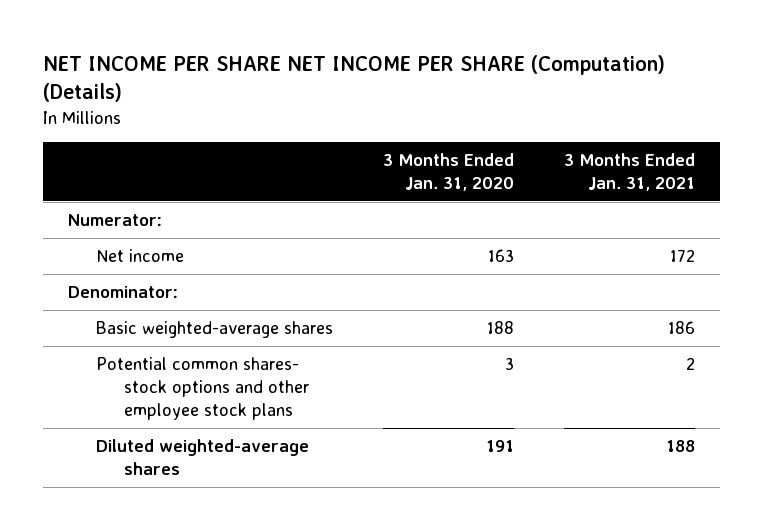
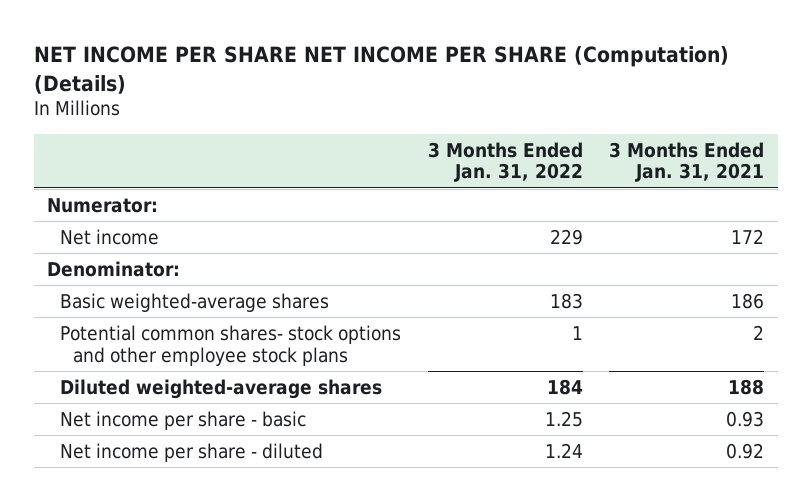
[383,153,515,192] 3 Months Ended Jan. 31, 2020 -> none
none -> [427,141,583,183] 3 Months Ended Jan. 31, 2022
none -> [60,410,307,430] Net income per share - basic
none -> [60,442,324,462] Net income per share - diluted

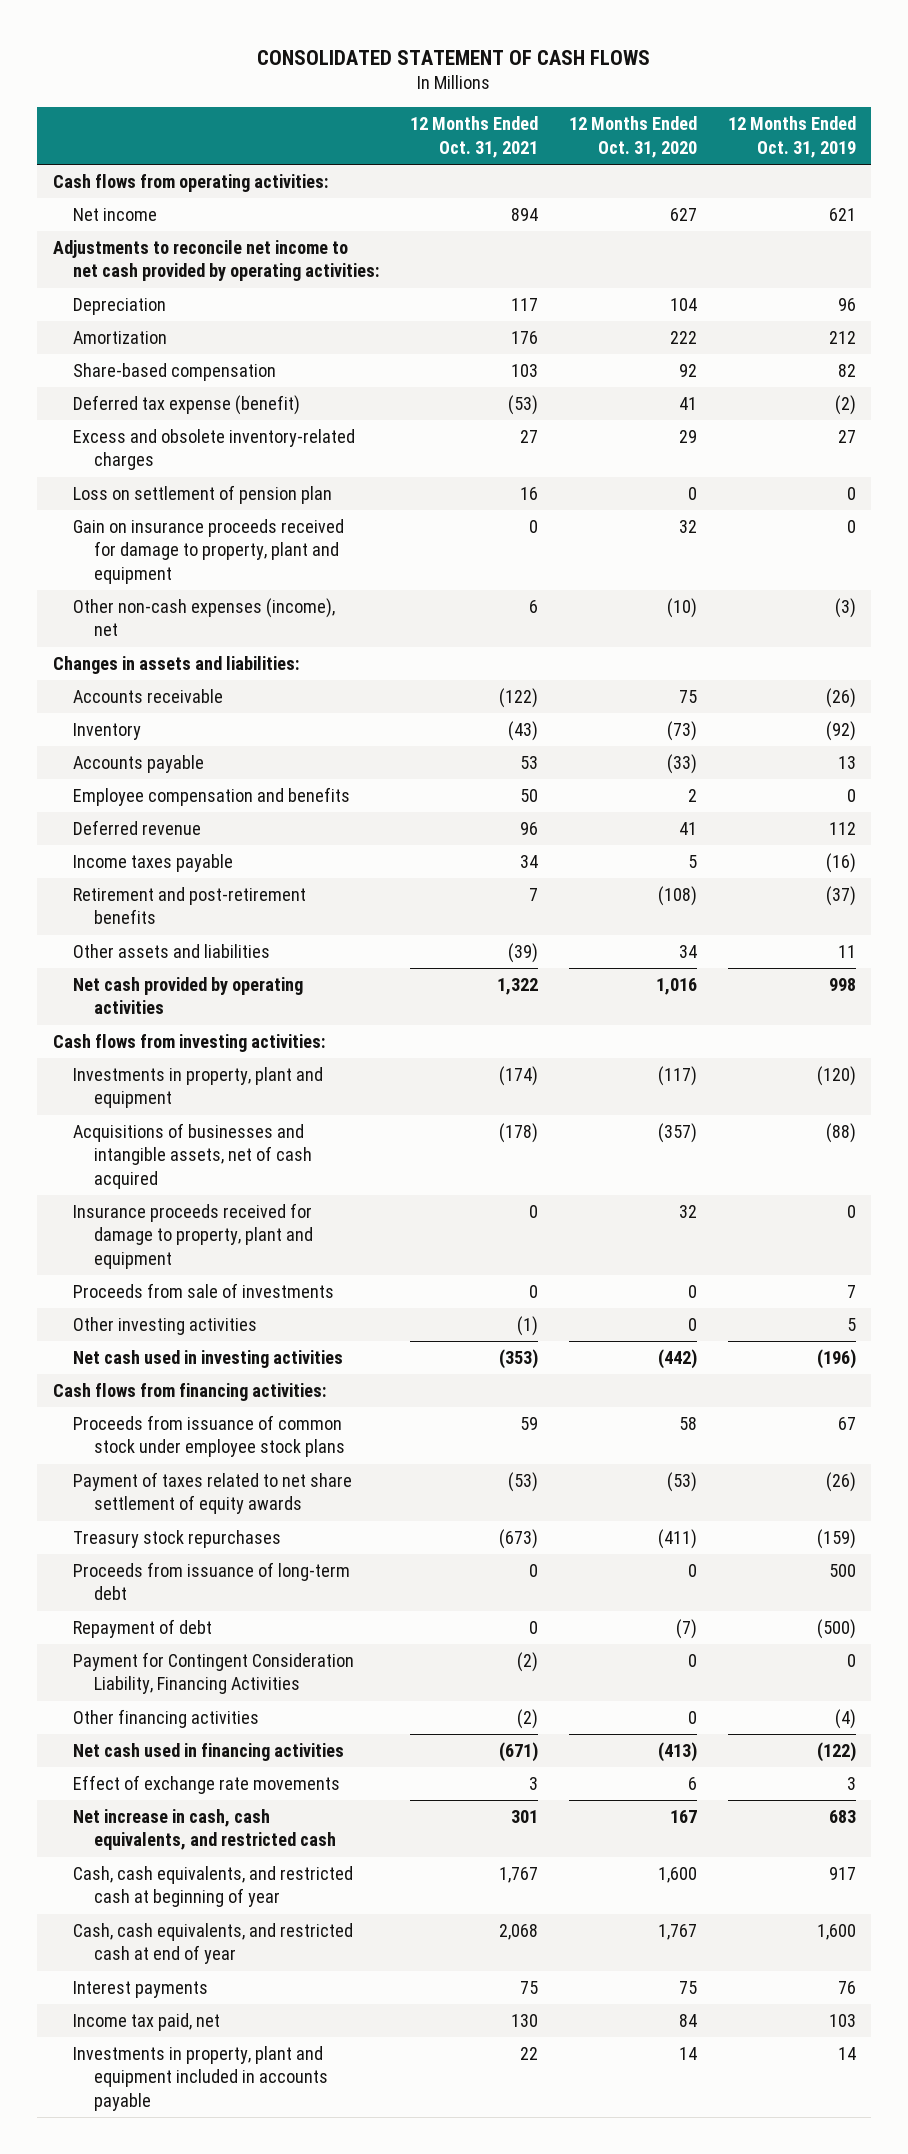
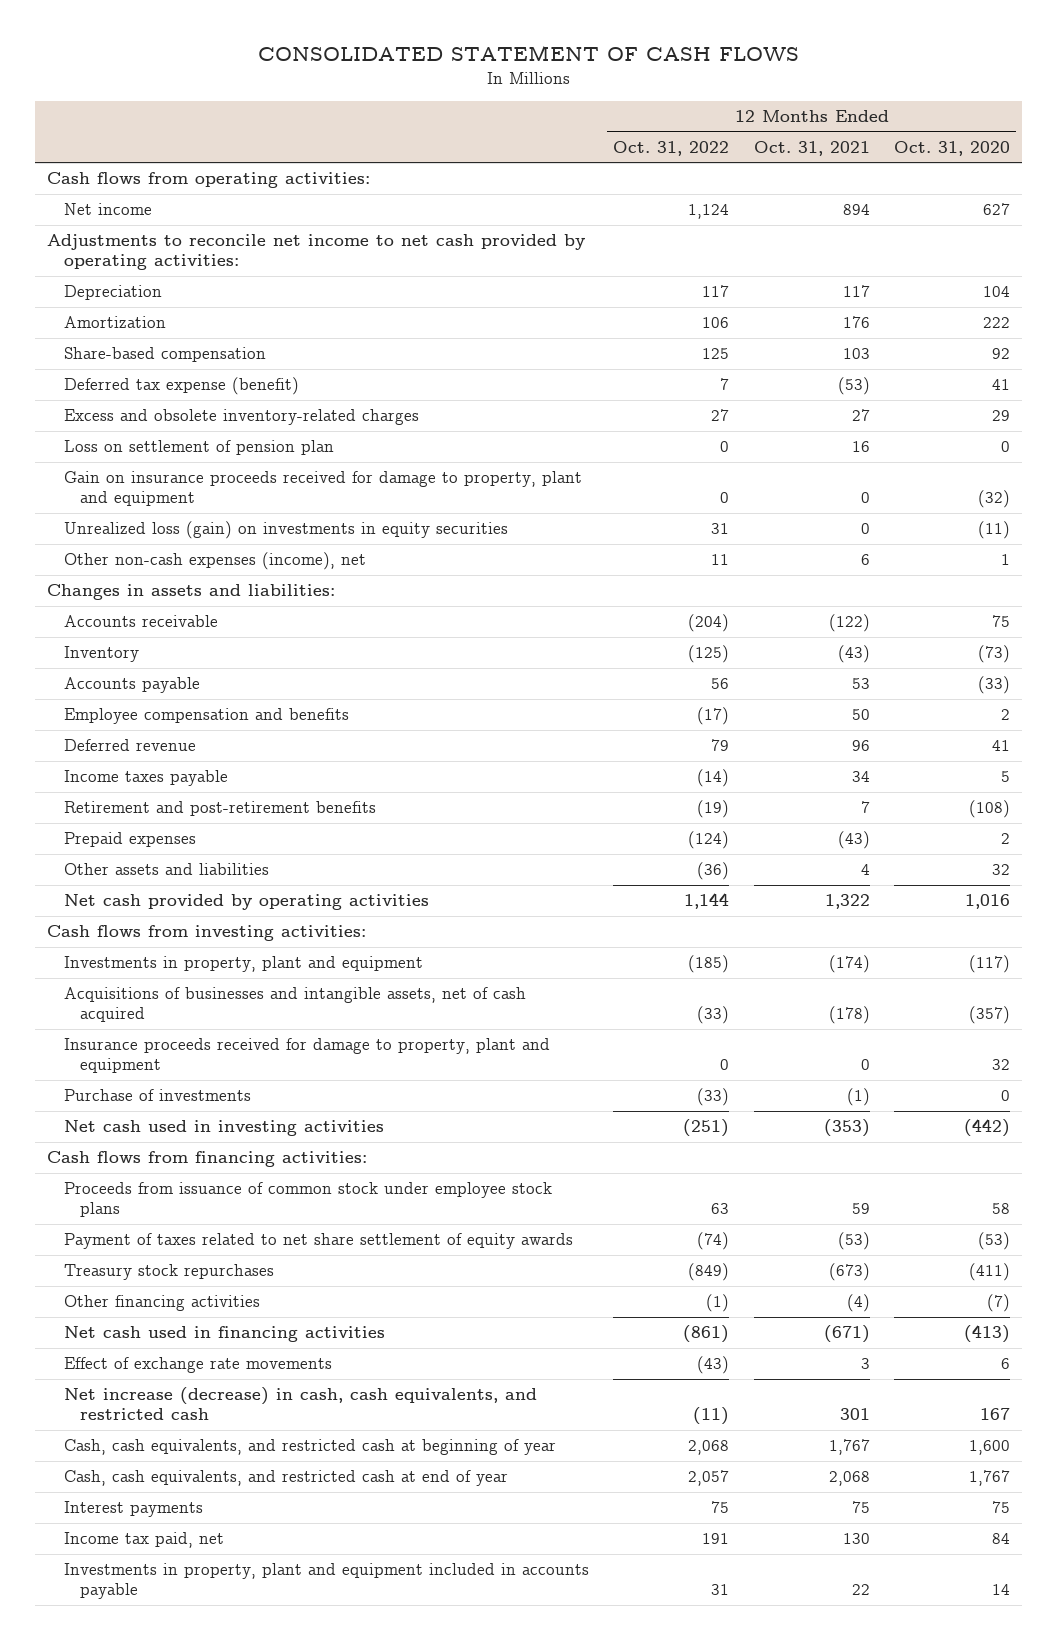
[727,116,856,158] 12 Months Ended Oct. 31, 2019 -> none
none -> [613,140,730,156] Oct. 31, 2022
[678,520,697,534] 32 -> [978,490,1011,509] (32)
none -> [63,521,508,540] Unrealized loss (gain) on investments in equity securities
[666,598,697,619] (10) -> [1001,554,1011,566] 1
none -> [63,832,196,848] Prepaid expenses
[508,943,539,964] (39) -> [860,864,870,876] 4
[678,945,697,959] 34 -> [992,864,1011,876] 32
[73,1283,335,1299] Proceeds from sale of investments -> none
[73,1317,258,1336] Other investing activities -> none
none -> [63,1089,251,1102] Purchase of investments
[73,1562,351,1601] Proceeds from issuance of long-term debt -> none
[73,1619,213,1639] Repayment of debt -> none
[73,1652,355,1695] Payment for Contingent Consideration Liability, Financing Activities -> none
[517,1709,539,1730] (2) -> [846,1294,870,1313] (4)
[687,1711,697,1725] 0 -> [987,1294,1011,1313] (7)
[73,1809,337,1851] Net increase in cash, cash equivalents, and restricted cash -> [63,1387,537,1421] Net increase (decrease) in cash, cash equivalents, and restricted cash

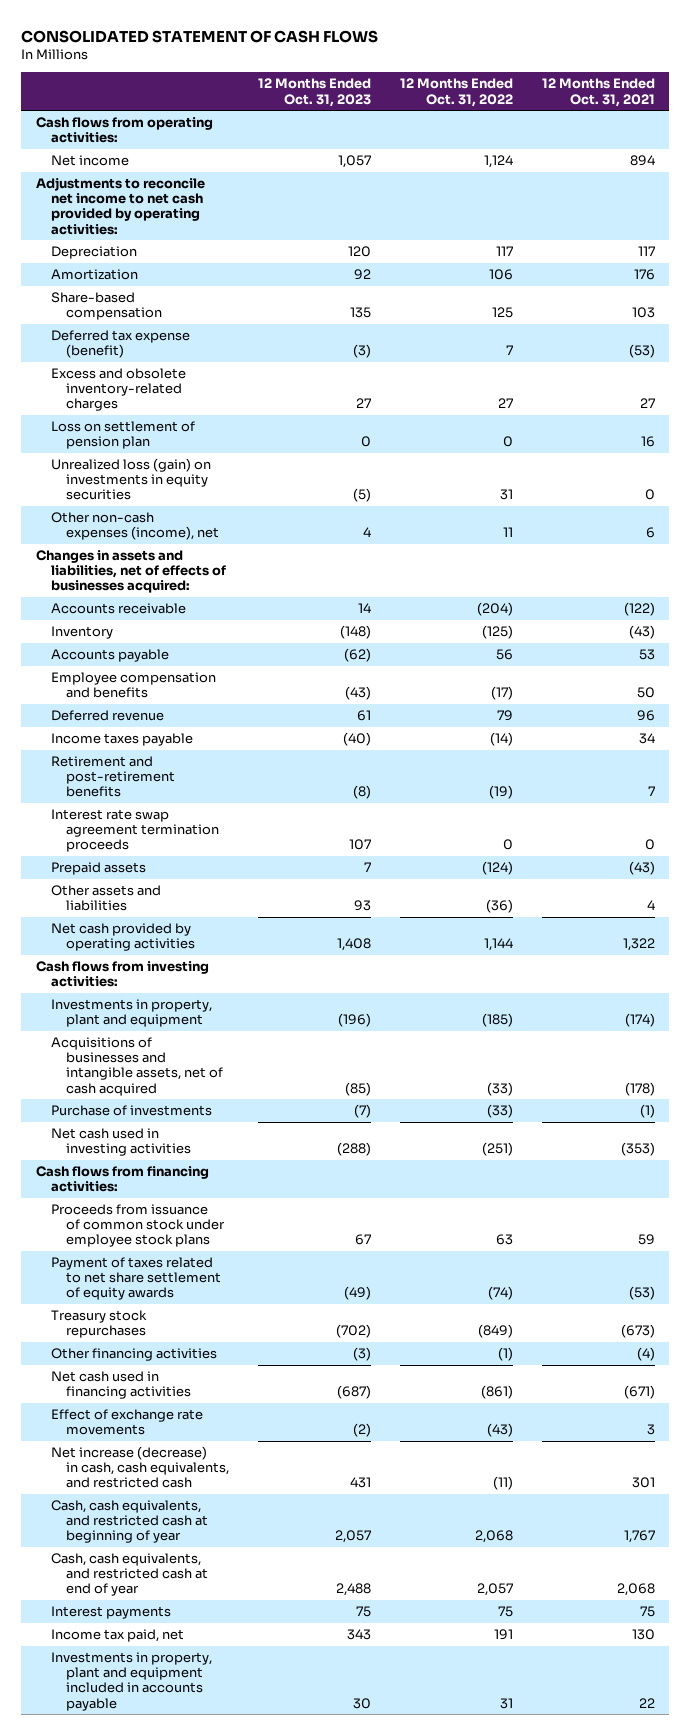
[894,140,1011,156] Oct. 31, 2020 -> none
none -> [257,78,371,107] 12 Months Ended Oct. 31, 2023
[63,471,582,507] Gain on insurance proceeds received for damage to property, plant and equipment -> none
[47,584,336,601] Changes in assets and liabilities: -> [35,550,226,594] Changes in assets and liabilities, net of effects of businesses acquired:
none -> [50,809,219,853] Interest rate swap agreement termination proceeds
[63,832,196,848] Prepaid expenses -> [50,862,146,876] Prepaid assets
[63,1038,550,1074] Insurance proceeds received for damage to property, plant and equipment -> none

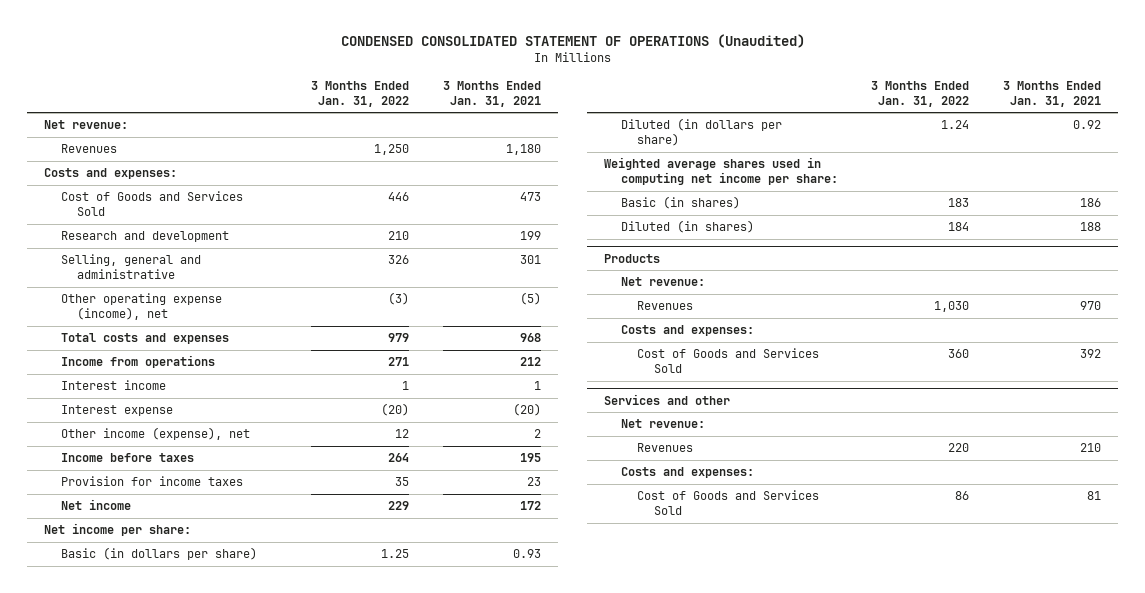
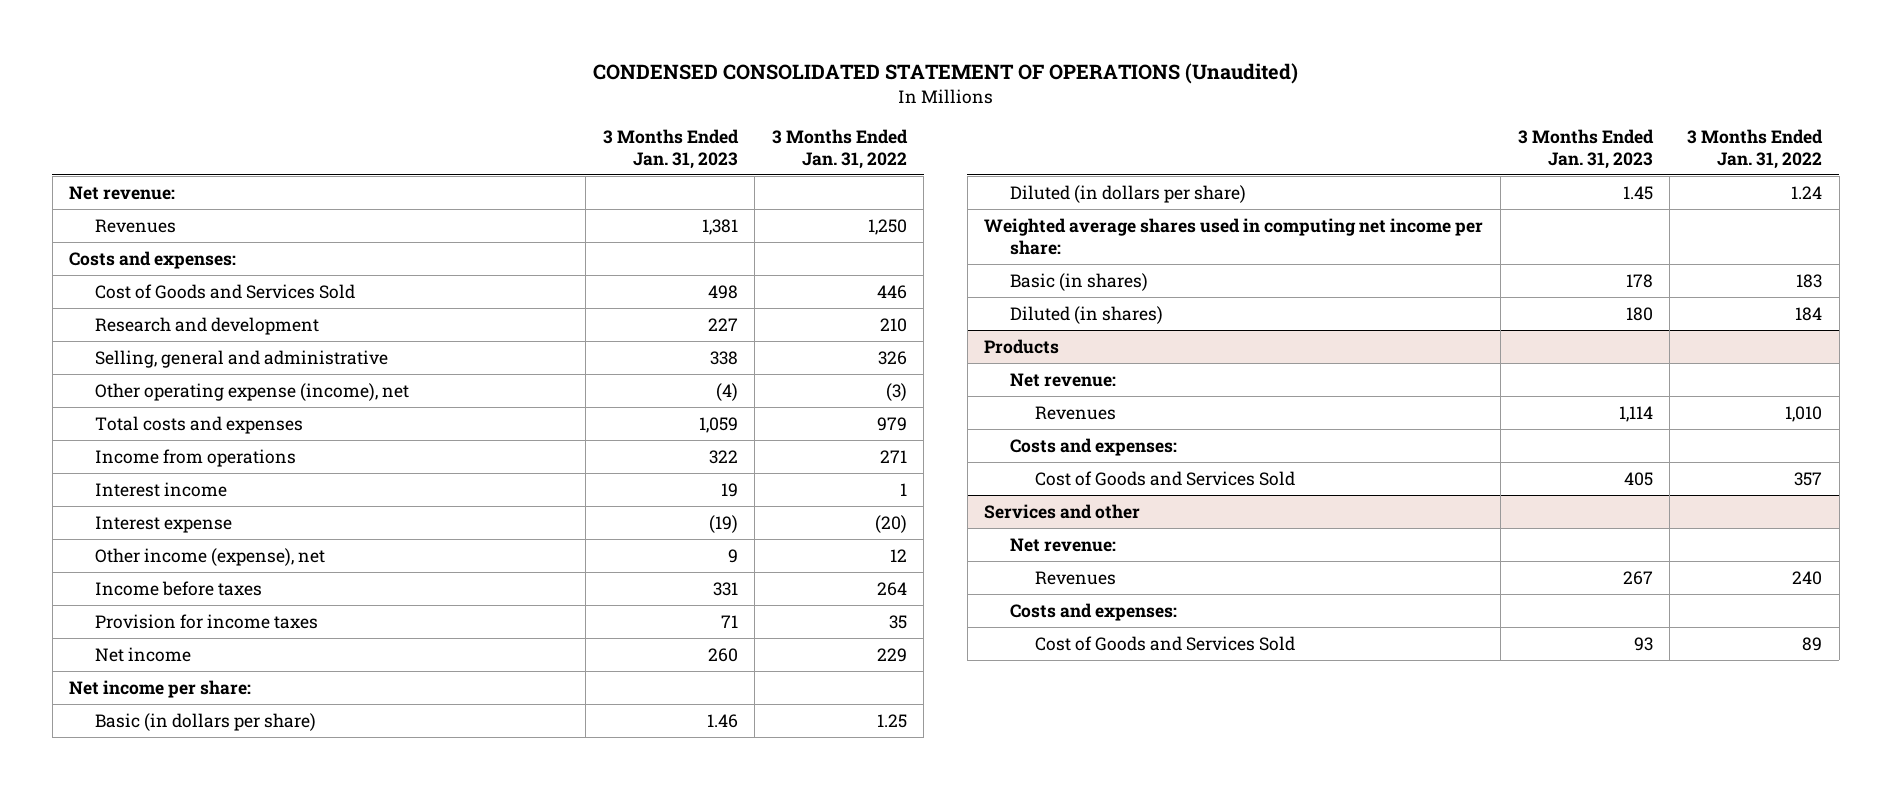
[443,80,542,107] 3 Months Ended Jan. 31, 2021 -> none
none -> [602,128,739,169] 3 Months Ended Jan. 31, 2023
[934,301,970,313] 1,030 -> [1784,405,1822,422] 1,010
[948,349,970,359] 360 -> [1793,471,1822,486] 357
[948,443,970,453] 220 -> [1791,570,1822,585] 240
[955,491,970,501] 86 -> [1801,636,1822,651] 89

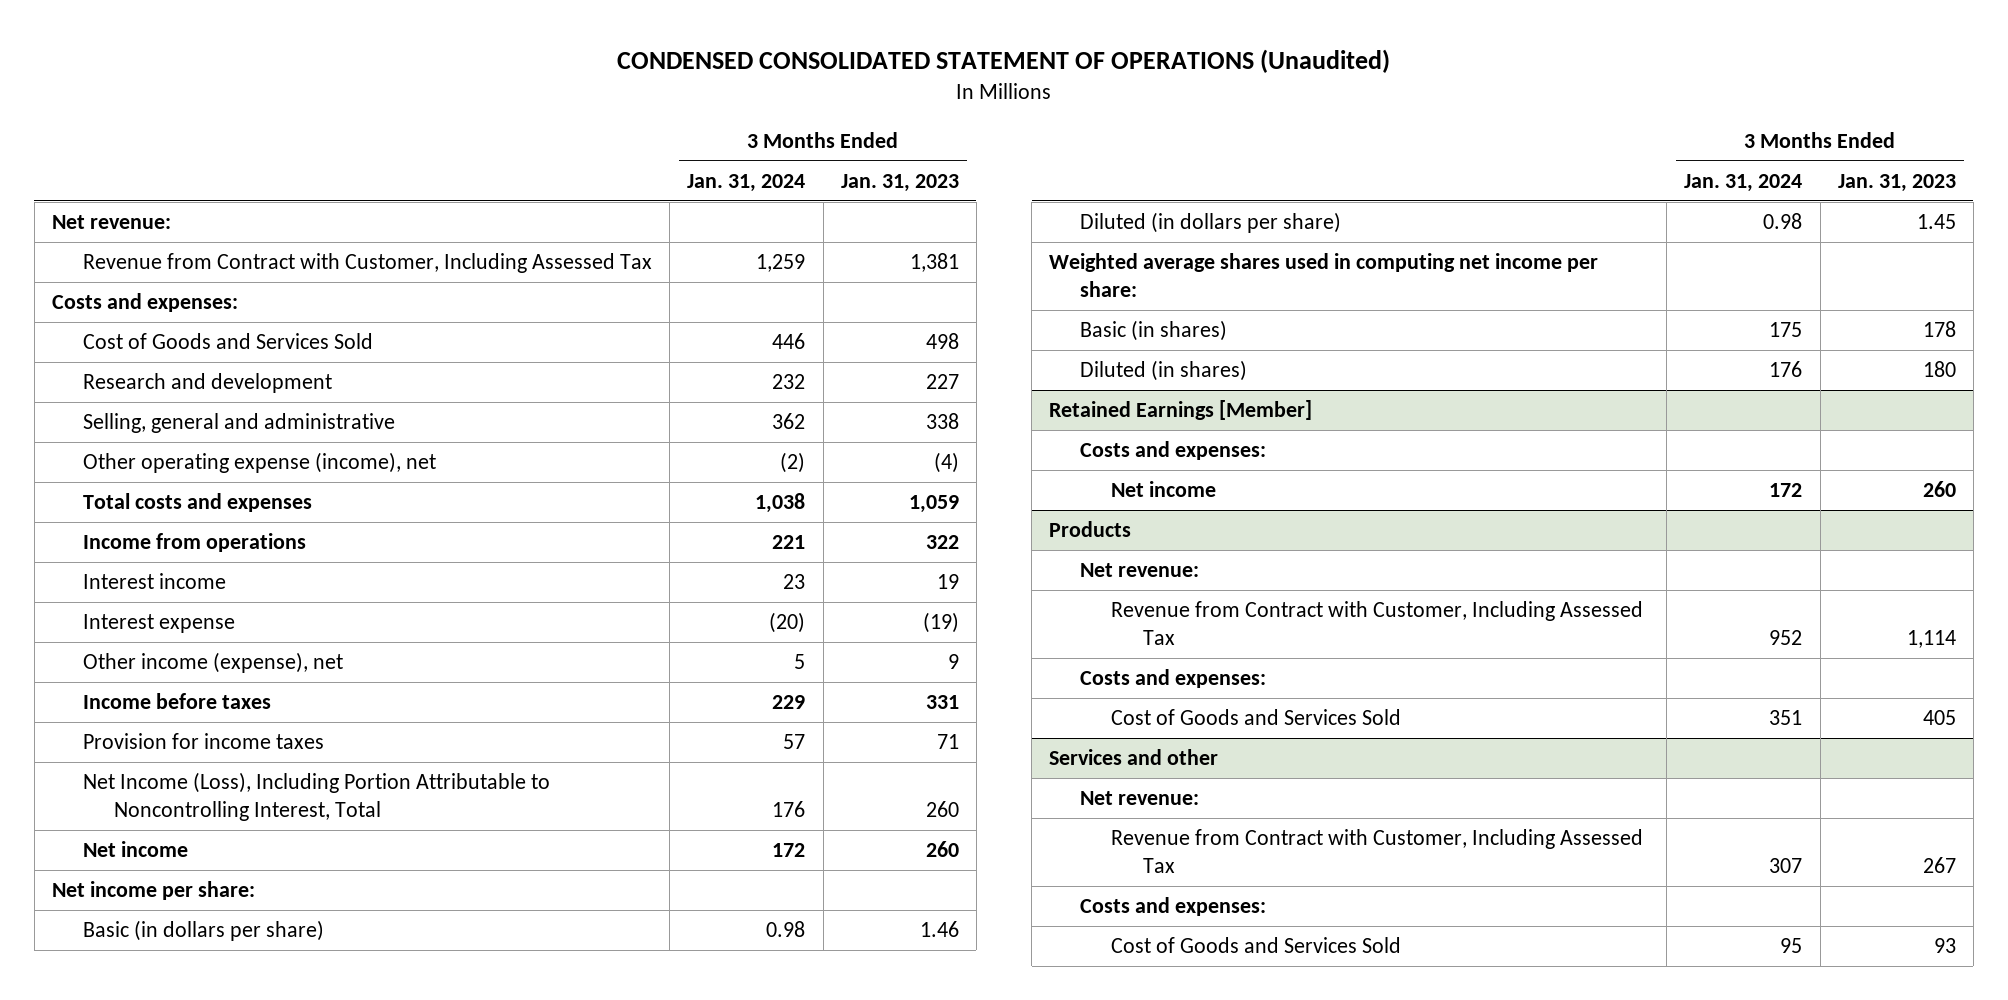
[771,128,908,169] 3 Months Ended Jan. 31, 2022 -> none
none -> [687,174,806,193] Jan. 31, 2024
[94,218,176,233] Revenues -> [83,253,653,274] Revenue from Contract with Customer, Including Assessed Tax
none -> [83,772,551,821] Net Income (Loss), Including Portion Attributable to Noncontrolling Interest, Total
none -> [1049,400,1313,421] Retained Earnings [Member]
none -> [1080,441,1267,461] Costs and expenses:
none -> [1111,481,1217,498] Net income
[1035,405,1117,420] Revenues -> [1111,601,1644,645] Revenue from Contract with Customer, Including Assessed Tax
[1035,570,1117,585] Revenues -> [1111,829,1644,873] Revenue from Contract with Customer, Including Assessed Tax

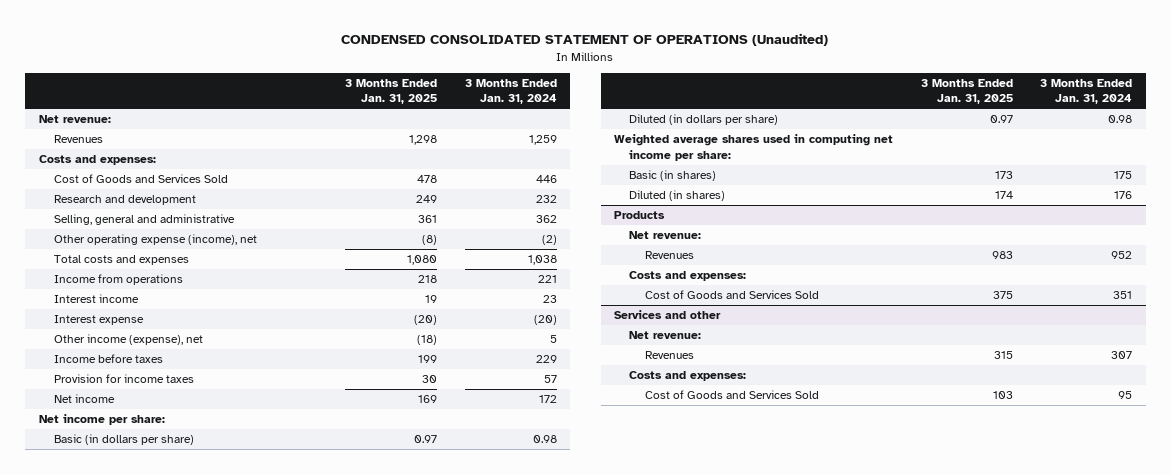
[840,174,959,193] Jan. 31, 2023 -> none
none -> [345,78,438,105] 3 Months Ended Jan. 31, 2025
[83,253,653,274] Revenue from Contract with Customer, Including Assessed Tax -> [53,135,103,144] Revenues
[83,772,551,821] Net Income (Loss), Including Portion Attributable to Noncontrolling Interest, Total -> none
[1049,400,1313,421] Retained Earnings [Member] -> none
[1080,441,1267,461] Costs and expenses: -> none
[1111,481,1217,498] Net income -> none
[1111,601,1644,645] Revenue from Contract with Customer, Including Assessed Tax -> [644,251,694,260] Revenues
[1111,829,1644,873] Revenue from Contract with Customer, Including Assessed Tax -> none
none -> [644,351,694,360] Revenues

